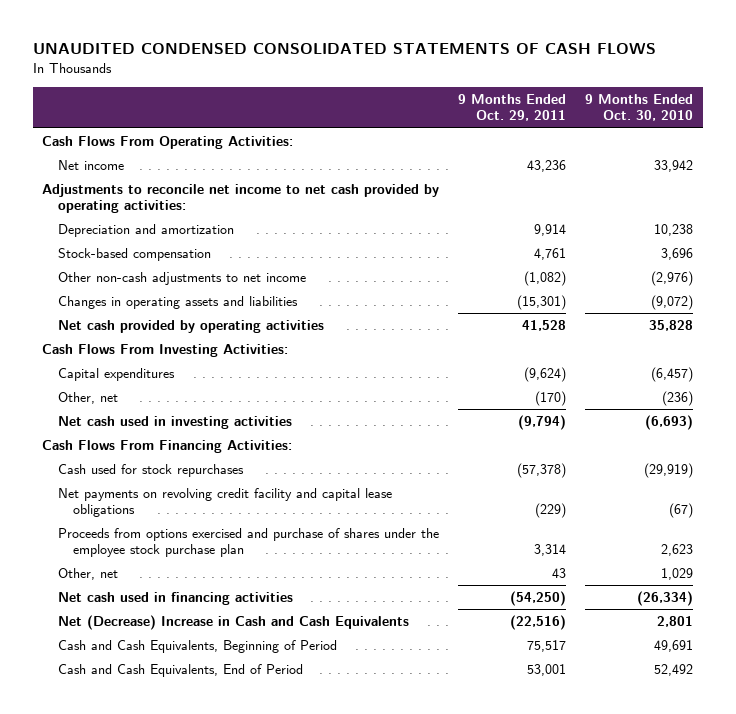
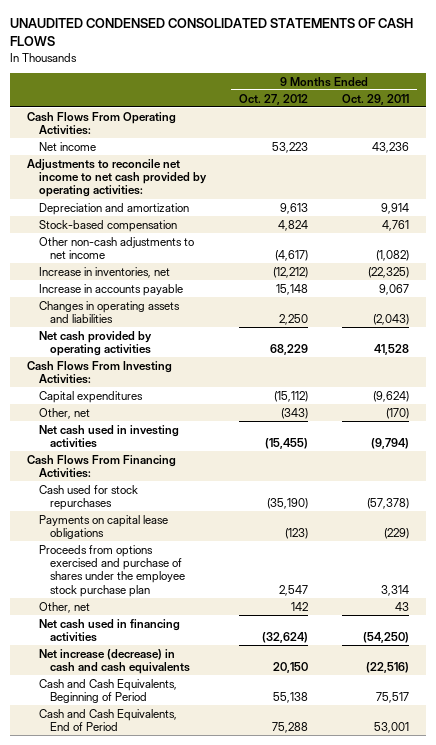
[585,94,694,122] 9 Months Ended Oct. 30, 2010 -> none
none -> [239,93,309,105] Oct. 27, 2012
none -> [38,266,170,278] Increase in inventories, net
none -> [38,283,183,296] Increase in accounts payable
[517,294,567,310] (15,301) -> [372,313,409,325] (2,043)
[57,487,392,518] Net payments on revolving credit facility and capital lease obligations -> [38,514,168,539] Payments on capital lease obligations
[57,614,409,630] Net (Decrease) Increase in Cash and Cash Equivalents -> [38,648,190,674] Net increase (decrease) in cash and cash equivalents

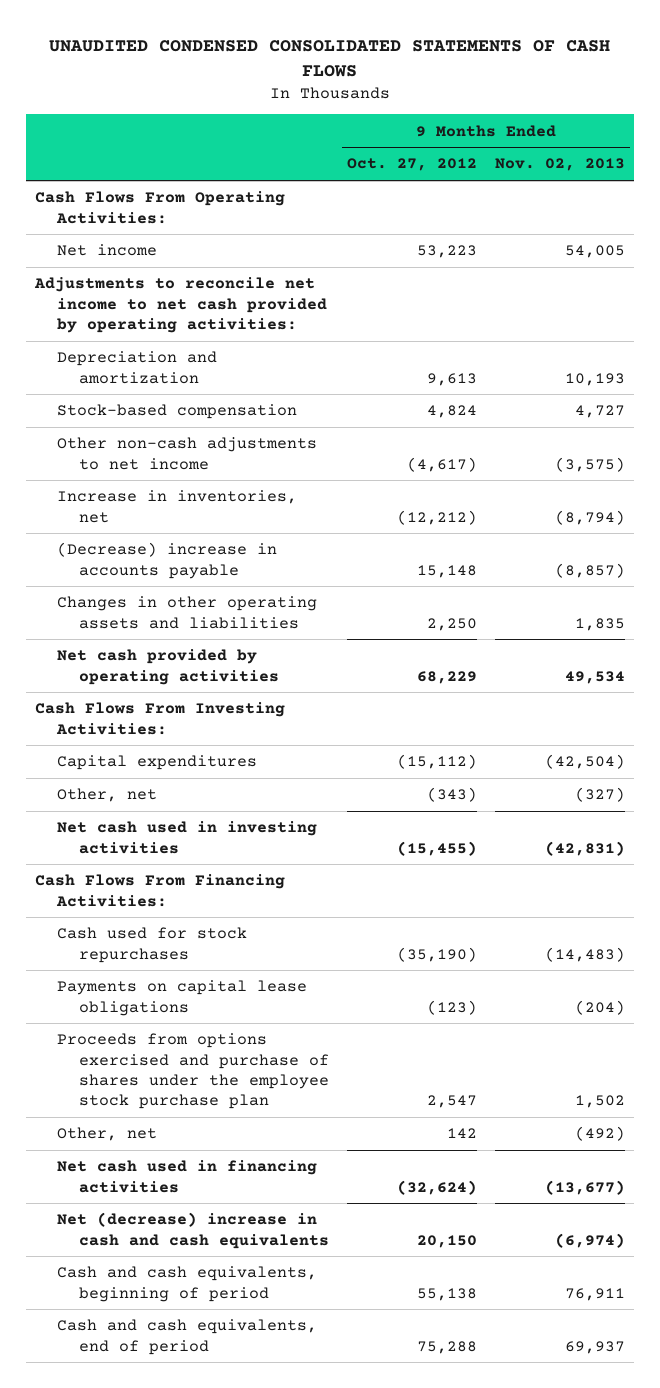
[341,93,409,105] Oct. 29, 2011 -> none
none -> [495,158,626,172] Nov. 02, 2013
[38,283,183,296] Increase in accounts payable -> [56,542,277,579] (Decrease) increase in accounts payable
[38,300,180,323] Changes in operating assets and liabilities -> [56,596,317,629] Changes in other operating assets and liabilities
[38,648,190,674] Net increase (decrease) in cash and cash equivalents -> [56,1212,329,1249] Net (decrease) increase in cash and cash equivalents
[38,678,177,703] Cash and Cash Equivalents, Beginning of Period -> [56,1266,317,1302] Cash and cash equivalents, beginning of period
[38,708,177,731] Cash and Cash Equivalents, End of Period -> [56,1319,317,1355] Cash and cash equivalents, end of period

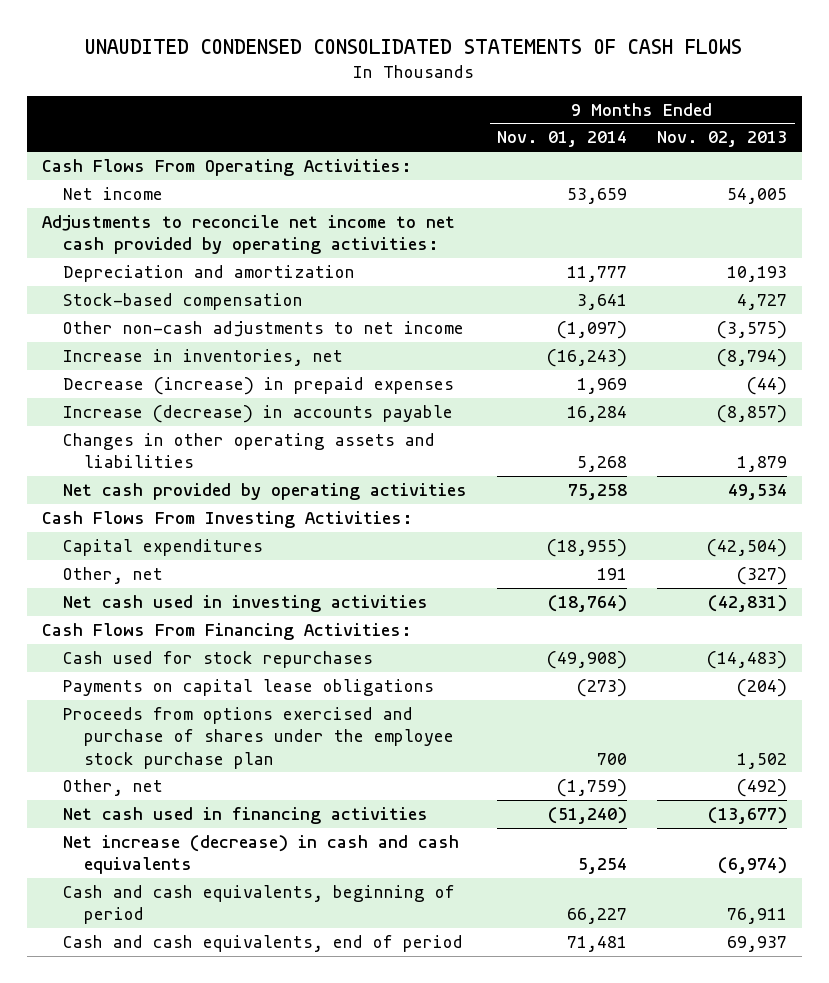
[347,158,478,172] Oct. 27, 2012 -> none
none -> [497,131,628,148] Nov. 01, 2014
none -> [62,376,454,395] Decrease (increase) in prepaid expenses
[56,542,277,579] (Decrease) increase in accounts payable -> [62,404,453,423] Increase (decrease) in accounts payable
[575,617,626,631] 1,835 -> [737,456,788,473] 1,879
[56,1212,329,1249] Net (decrease) increase in cash and cash equivalents -> [62,834,459,875] Net increase (decrease) in cash and cash equivalents

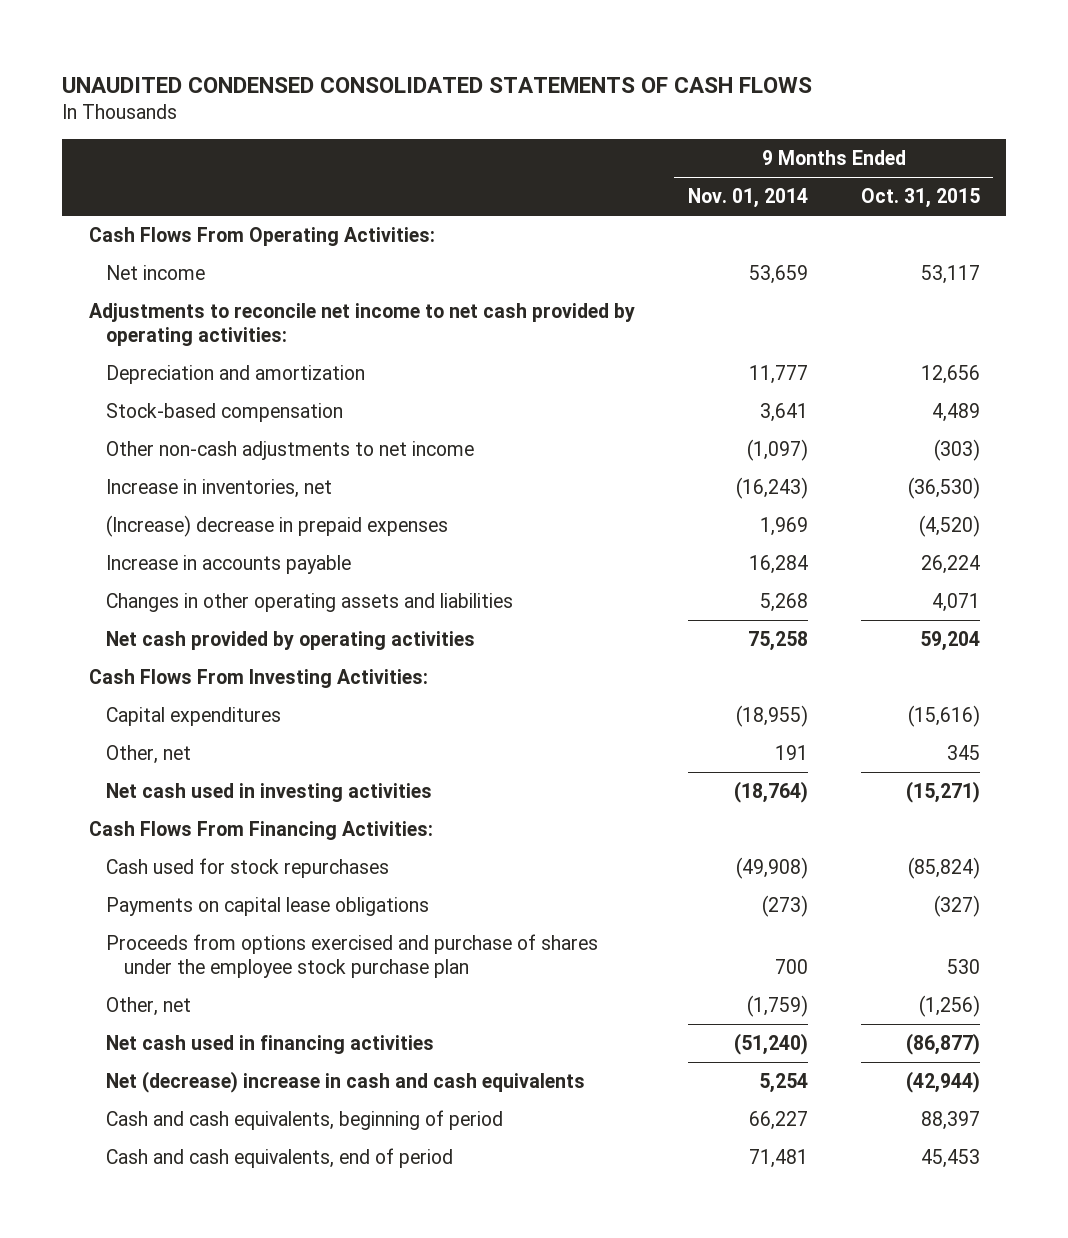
[657,131,788,148] Nov. 02, 2013 -> none
none -> [860,188,980,209] Oct. 31, 2015
[62,376,454,395] Decrease (increase) in prepaid expenses -> [106,515,449,538] (Increase) decrease in prepaid expenses
[62,404,453,423] Increase (decrease) in accounts payable -> [106,555,352,575] Increase in accounts payable
[62,834,459,875] Net increase (decrease) in cash and cash equivalents -> [106,1071,586,1094] Net (decrease) increase in cash and cash equivalents

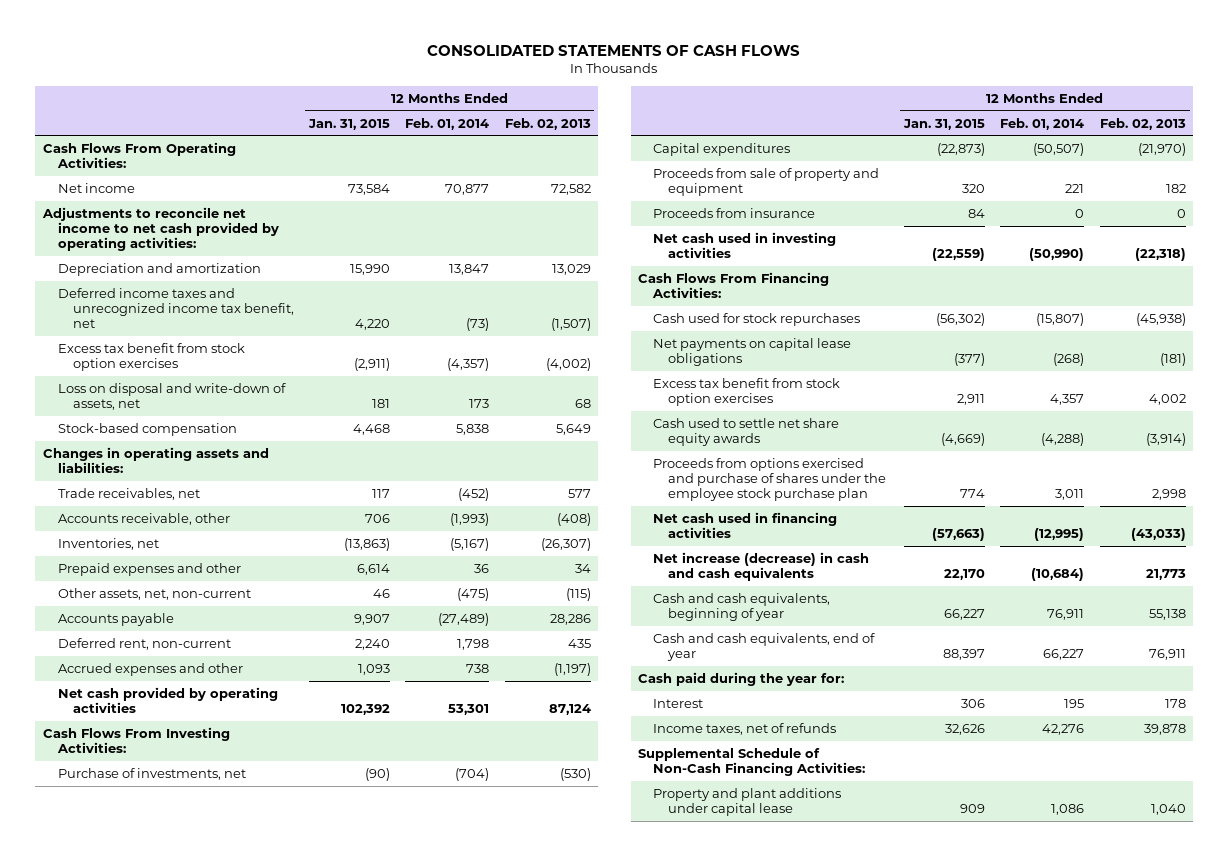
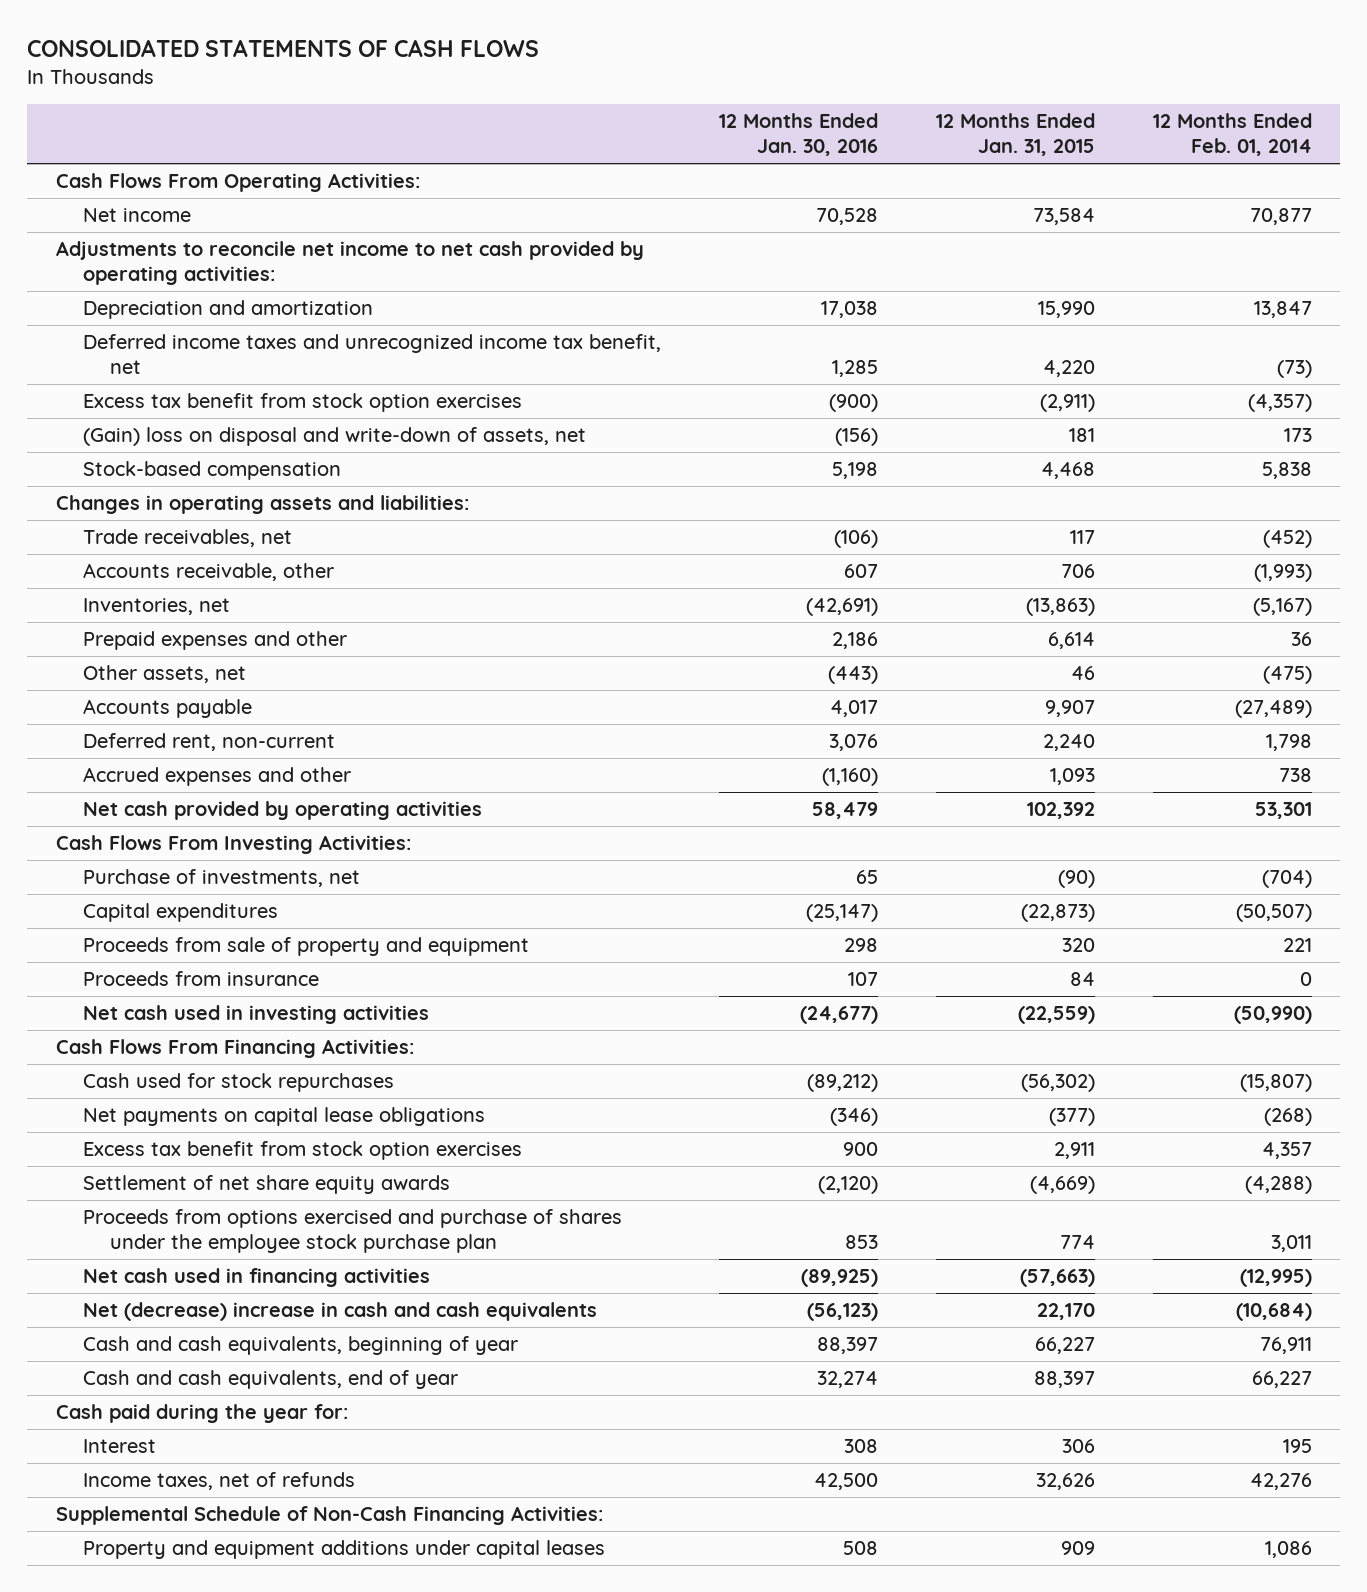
[504,117,591,130] Feb. 02, 2013 -> none
none -> [718,113,878,157] 12 Months Ended Jan. 30, 2016
[57,382,286,410] Loss on disposal and write-down of assets, net -> [82,427,586,447] (Gain) loss on disposal and write-down of assets, net
[57,587,251,600] Other assets, net, non-current -> [82,665,246,684] Other assets, net
[653,417,840,446] Cash used to settle net share equity awards -> [82,1175,450,1195] Settlement of net share equity awards
[653,551,870,581] Net increase (decrease) in cash and cash equivalents -> [82,1302,597,1322] Net (decrease) increase in cash and cash equivalents
[653,787,842,816] Property and plant additions under capital lease -> [82,1540,605,1560] Property and equipment additions under capital leases

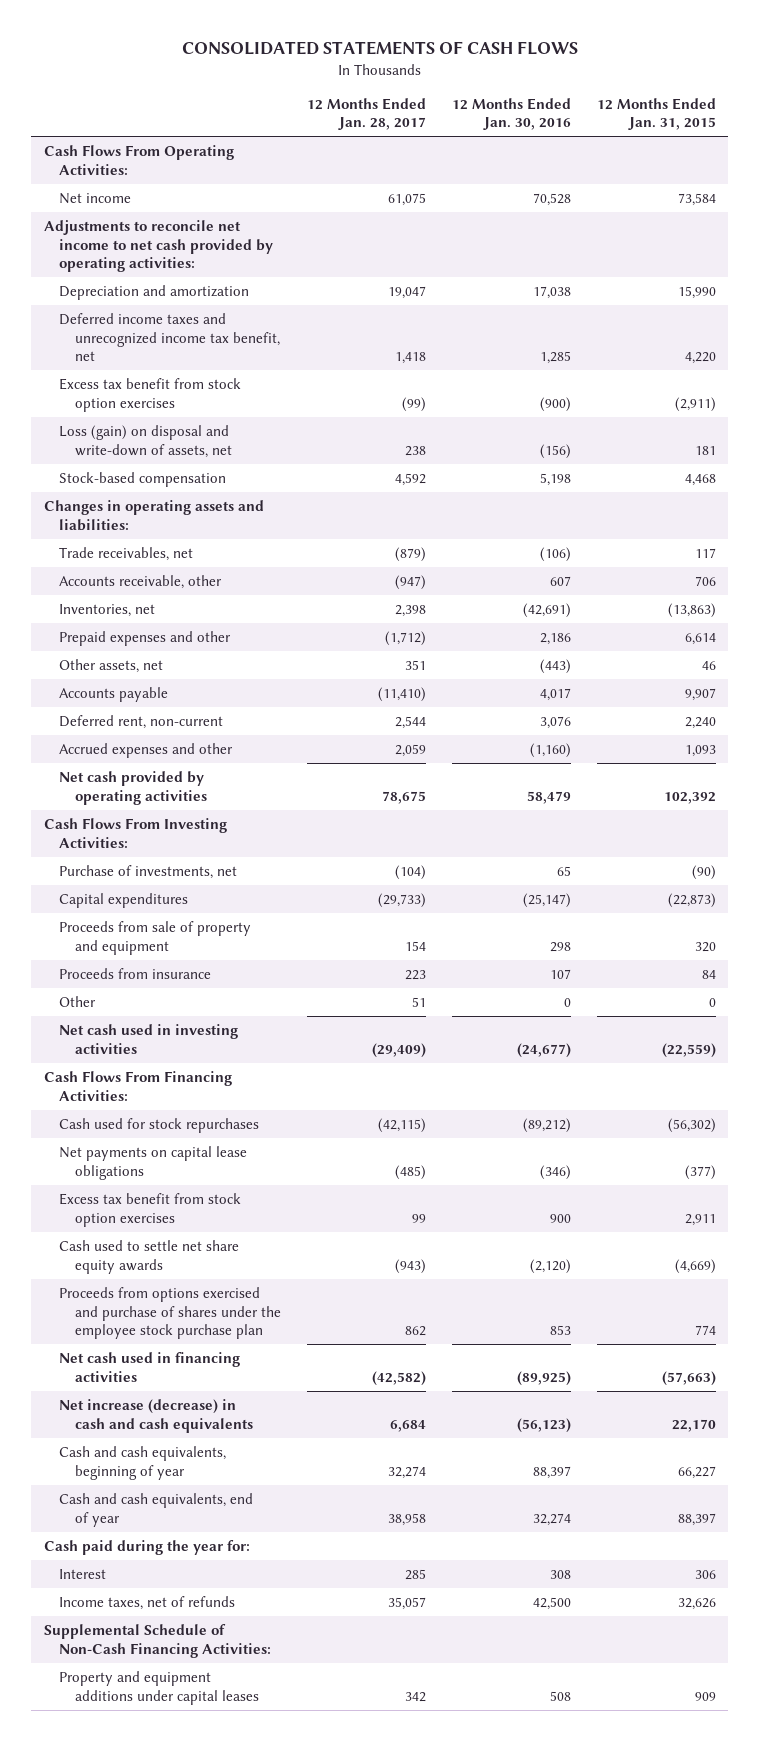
[1152,113,1312,157] 12 Months Ended Feb. 01, 2014 -> none
none -> [306,97,426,131] 12 Months Ended Jan. 28, 2017
[82,427,586,447] (Gain) loss on disposal and write-down of assets, net -> [59,424,232,458] Loss (gain) on disposal and write-down of assets, net
none -> [59,995,97,1007] Other
[82,1175,450,1195] Settlement of net share equity awards -> [59,1239,240,1274] Cash used to settle net share equity awards
[82,1302,597,1322] Net (decrease) increase in cash and cash equivalents -> [59,1398,253,1433] Net increase (decrease) in cash and cash equivalents

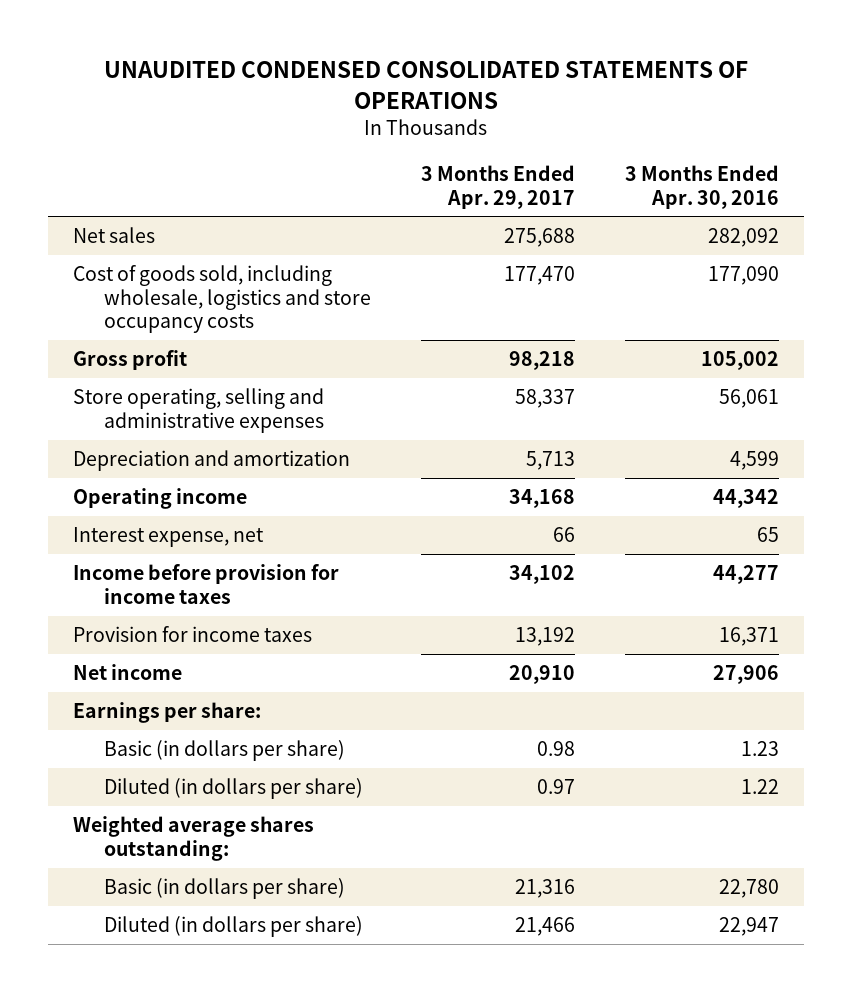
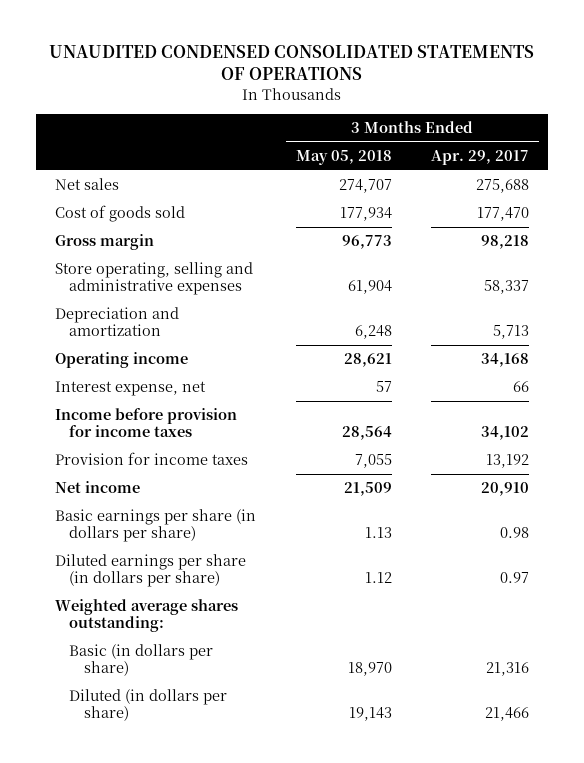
[625,164,780,209] 3 Months Ended Apr. 30, 2016 -> none
none -> [295,150,392,166] May 05, 2018
[73,265,371,334] Cost of goods sold, including wholesale, logistics and store occupancy costs -> [55,205,186,223] Cost of goods sold
[73,350,188,371] Gross profit -> [55,234,155,251] Gross margin
[73,702,262,724] Earnings per share: -> none
[103,740,345,762] Basic (in dollars per share) -> [55,509,257,543] Basic earnings per share (in dollars per share)
[103,778,363,800] Diluted (in dollars per share) -> [55,554,247,588] Diluted earnings per share (in dollars per share)

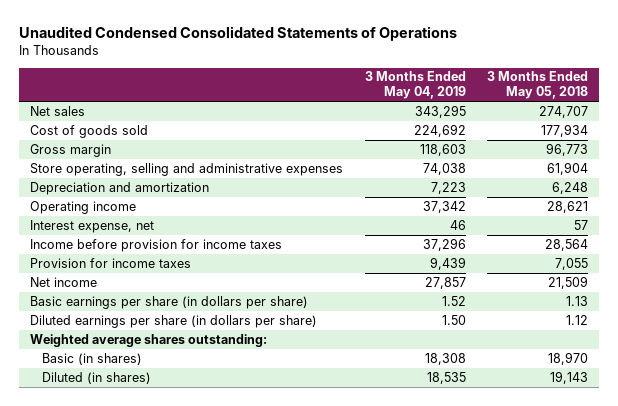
[49,45,535,81] UNAUDITED CONDENSED CONSOLIDATED STATEMENTS OF OPERATIONS -> [18,26,457,42] Unaudited Condensed Consolidated Statements of Operations
[430,150,529,166] Apr. 29, 2017 -> none
none -> [364,71,466,100] 3 Months Ended May 04, 2019
[69,644,214,677] Basic (in dollars per share) -> [41,352,142,365] Basic (in shares)
[69,689,228,722] Diluted (in dollars per share) -> [41,371,151,384] Diluted (in shares)

